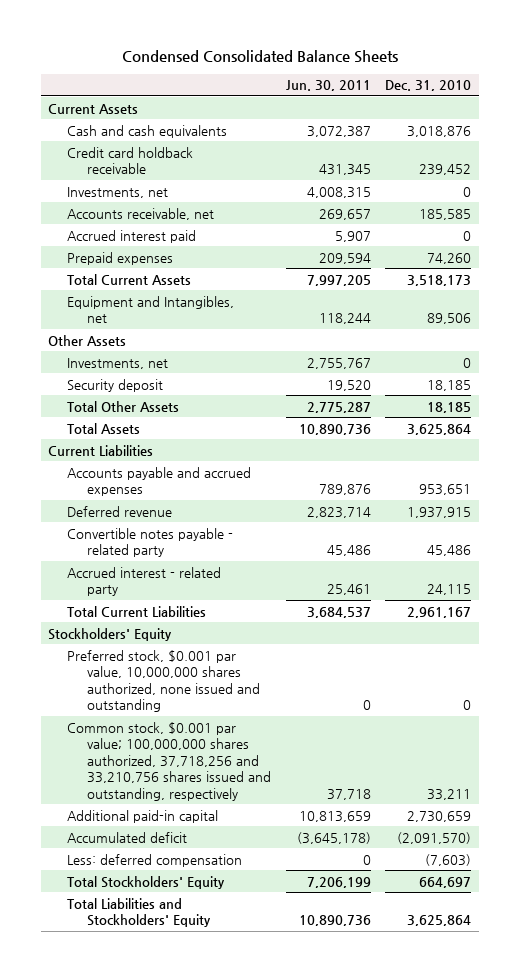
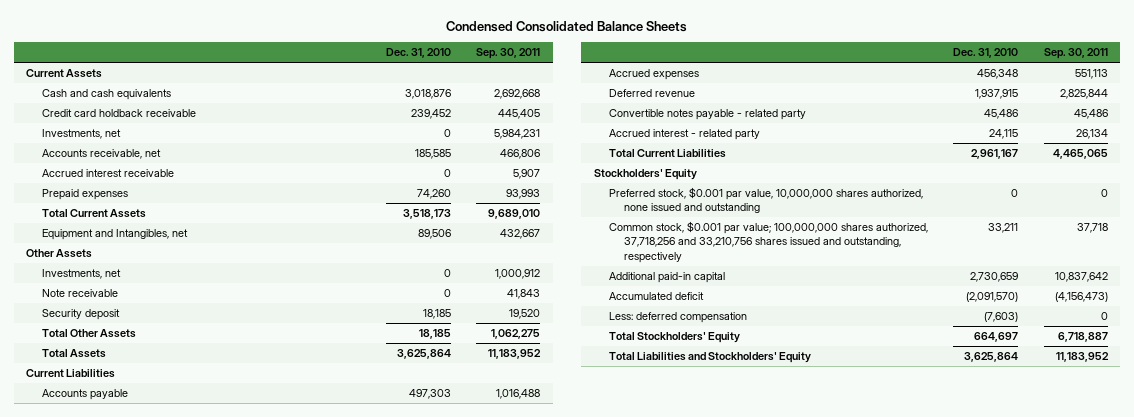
[285,80,371,92] Jun. 30, 2011 -> none
none -> [476,48,541,60] Sep. 30, 2011
[67,229,197,243] Accrued interest paid -> [41,169,174,178] Accrued interest receivable
none -> [41,289,118,298] Note receivable
[67,466,252,497] Accounts payable and accrued expenses -> none
none -> [41,389,128,401] Accounts payable
none -> [608,69,699,81] Accrued expenses

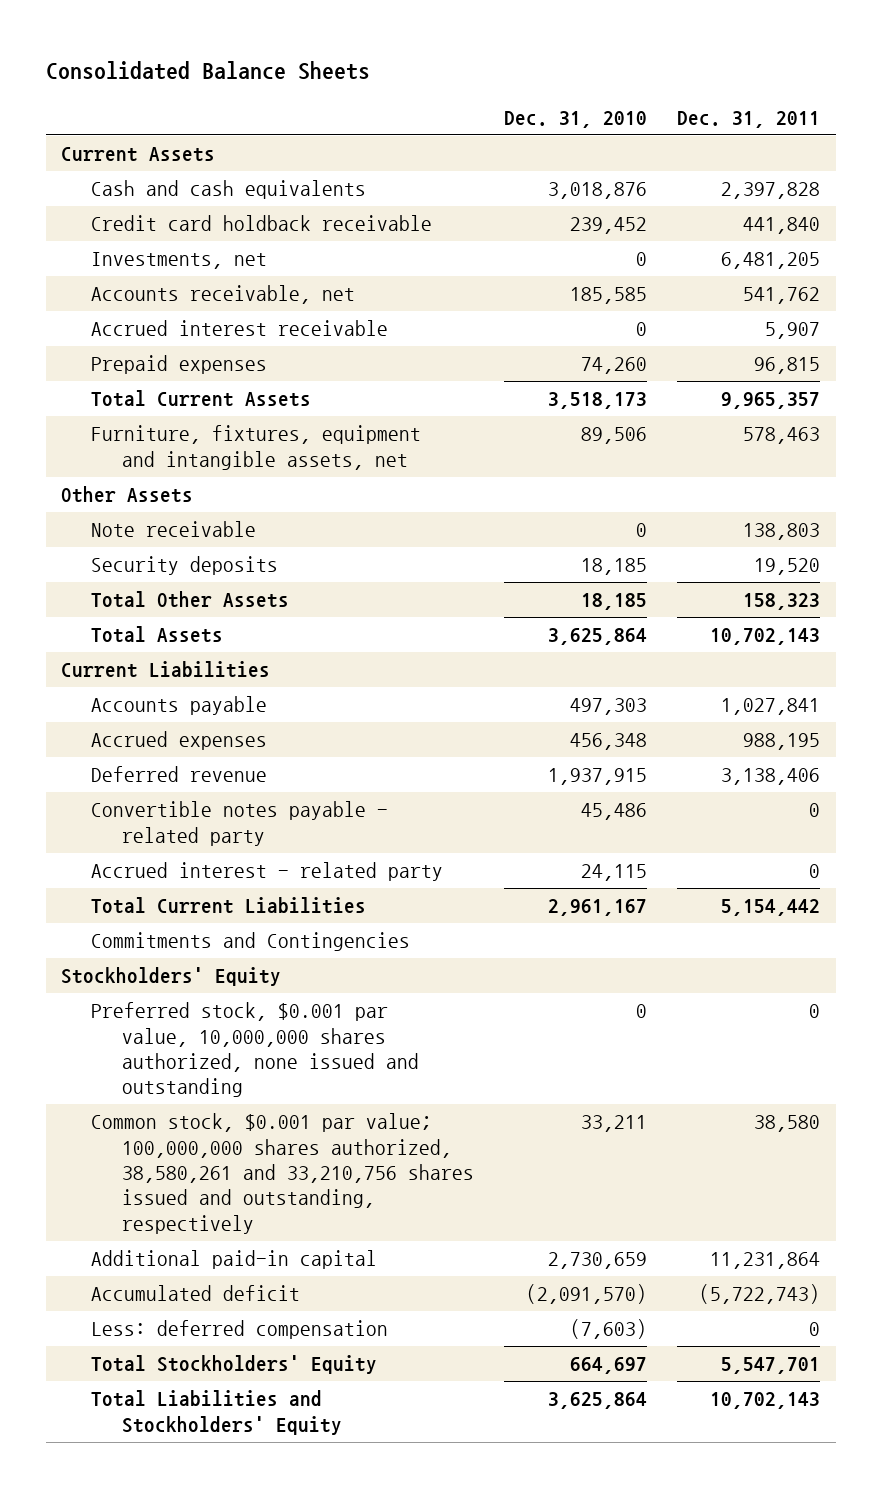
[445,21,687,33] Condensed Consolidated Balance Sheets -> [45,61,370,81] Consolidated Balance Sheets
[476,48,541,60] Sep. 30, 2011 -> none
none -> [677,110,821,128] Dec. 31, 2011
[41,229,188,241] Equipment and Intangibles, net -> [91,425,422,470] Furniture, fixtures, equipment and intangible assets, net
[41,269,121,280] Investments, net -> none
[41,309,120,321] Security deposit -> [91,556,279,576] Security deposits
none -> [91,932,411,952] Commitments and Contingencies
[608,221,928,263] Common stock, $0.001 par value; 100,000,000 shares authorized, 37,718,256 and 33,210,756 shares issued and outstanding, respectively -> [91,1113,475,1234] Common stock, $0.001 par value; 100,000,000 shares authorized, 38,580,261 and 33,210,756 shares issued and outstanding, respectively

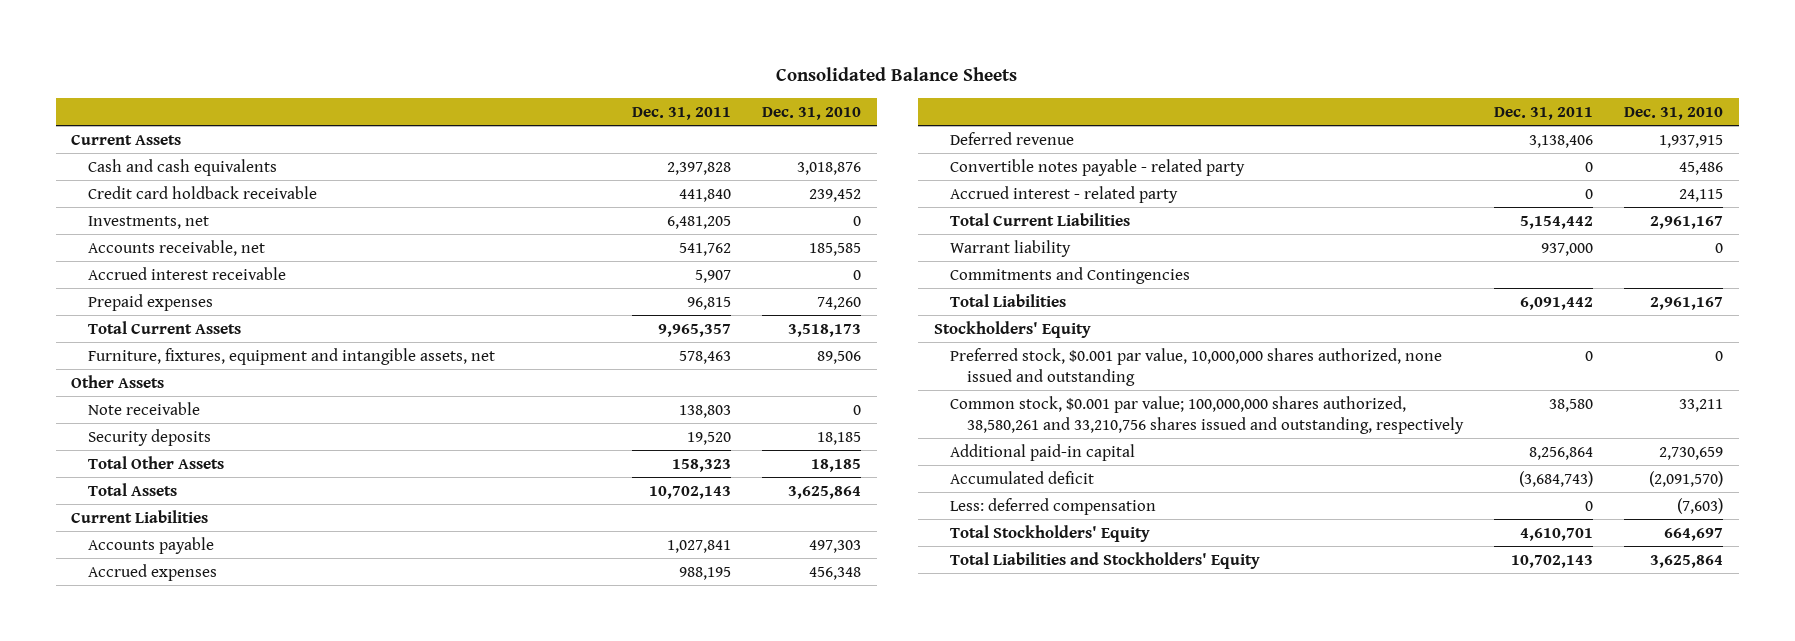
none -> [950,239,1072,257] Warrant liability
none -> [950,293,1067,307] Total Liabilities
[710,1252,821,1270] 11,231,864 -> [1529,446,1594,460] 8,256,864
[699,1284,821,1305] (5,722,743) -> [1519,470,1594,487] (3,684,743)
[721,1357,821,1375] 5,547,701 -> [1520,527,1594,541] 4,610,701

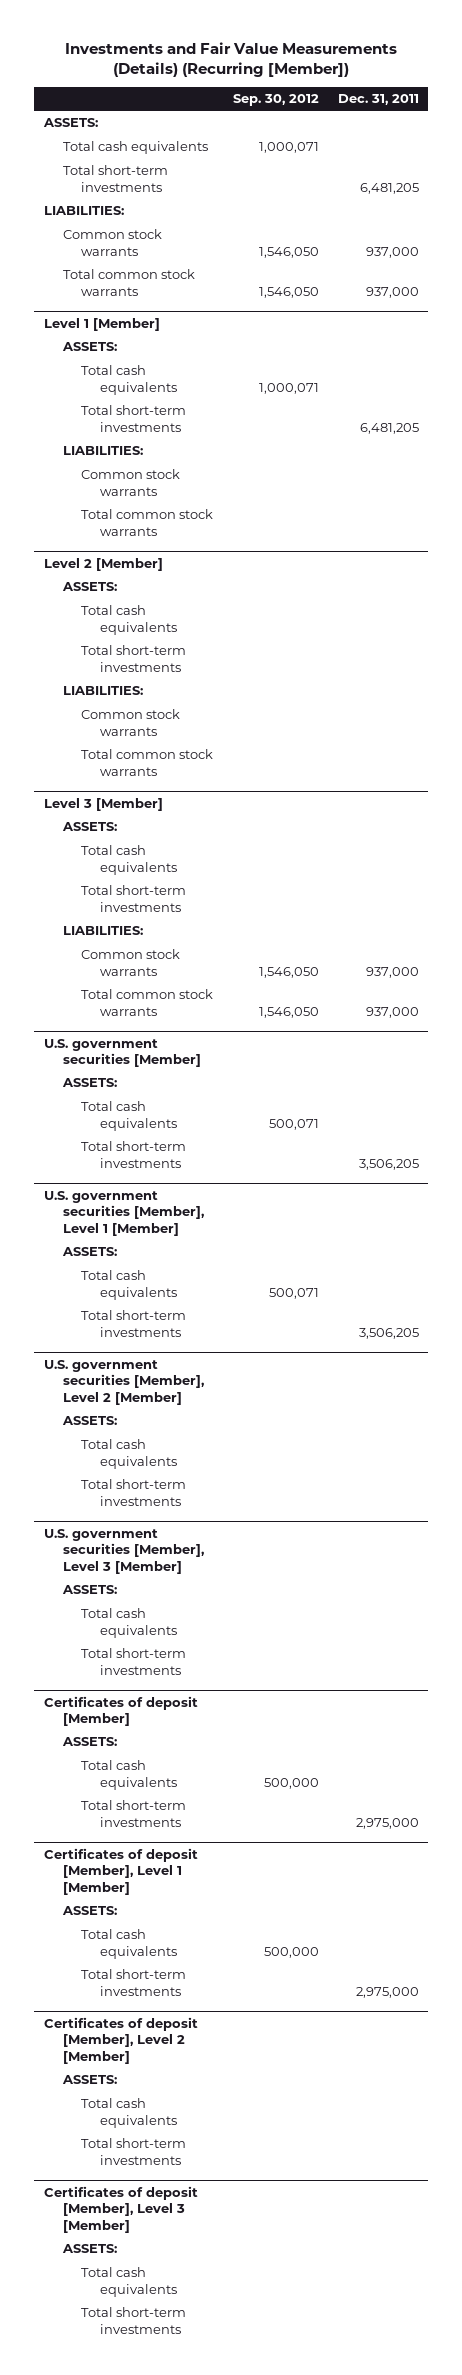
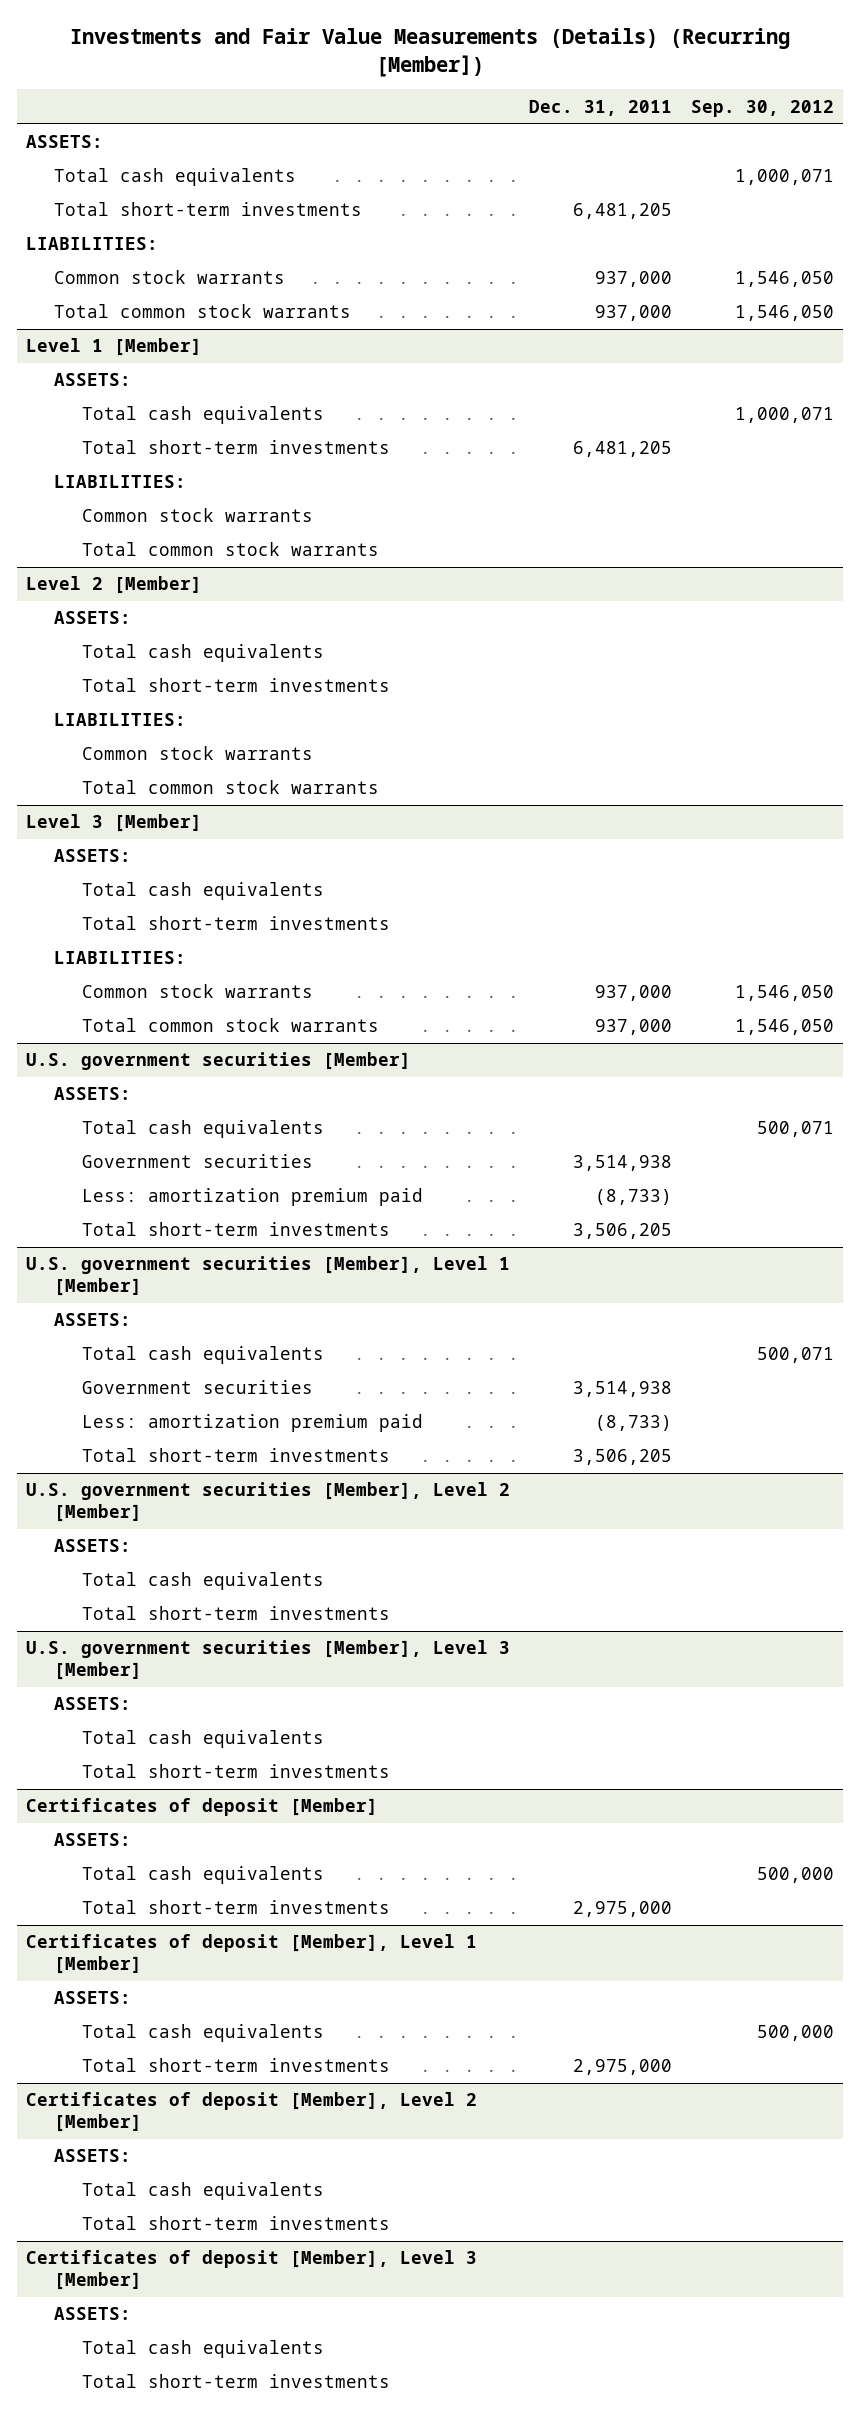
none -> [82,1154,314,1169] Government securities
none -> [82,1188,424,1207] Less: amortization premium paid
none -> [82,1380,314,1395] Government securities
none -> [82,1414,424,1433] Less: amortization premium paid

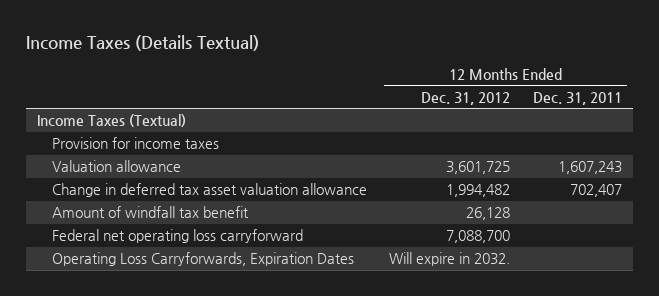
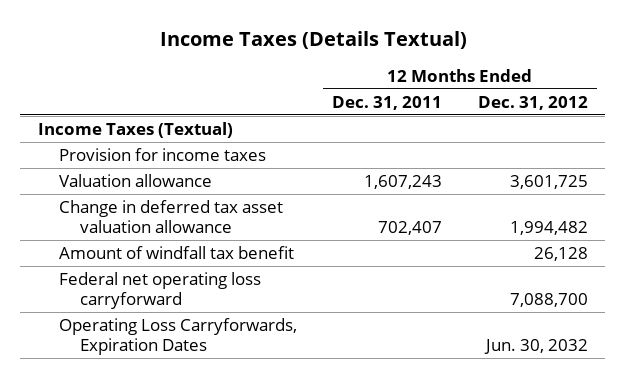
[389,252,511,267] Will expire in 2032. -> [483,339,588,355] Jun. 30, 2032

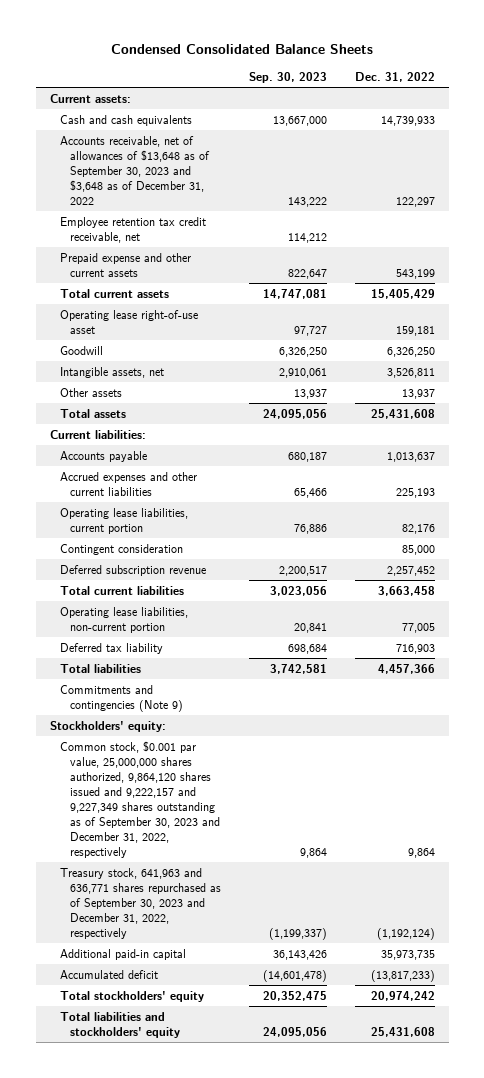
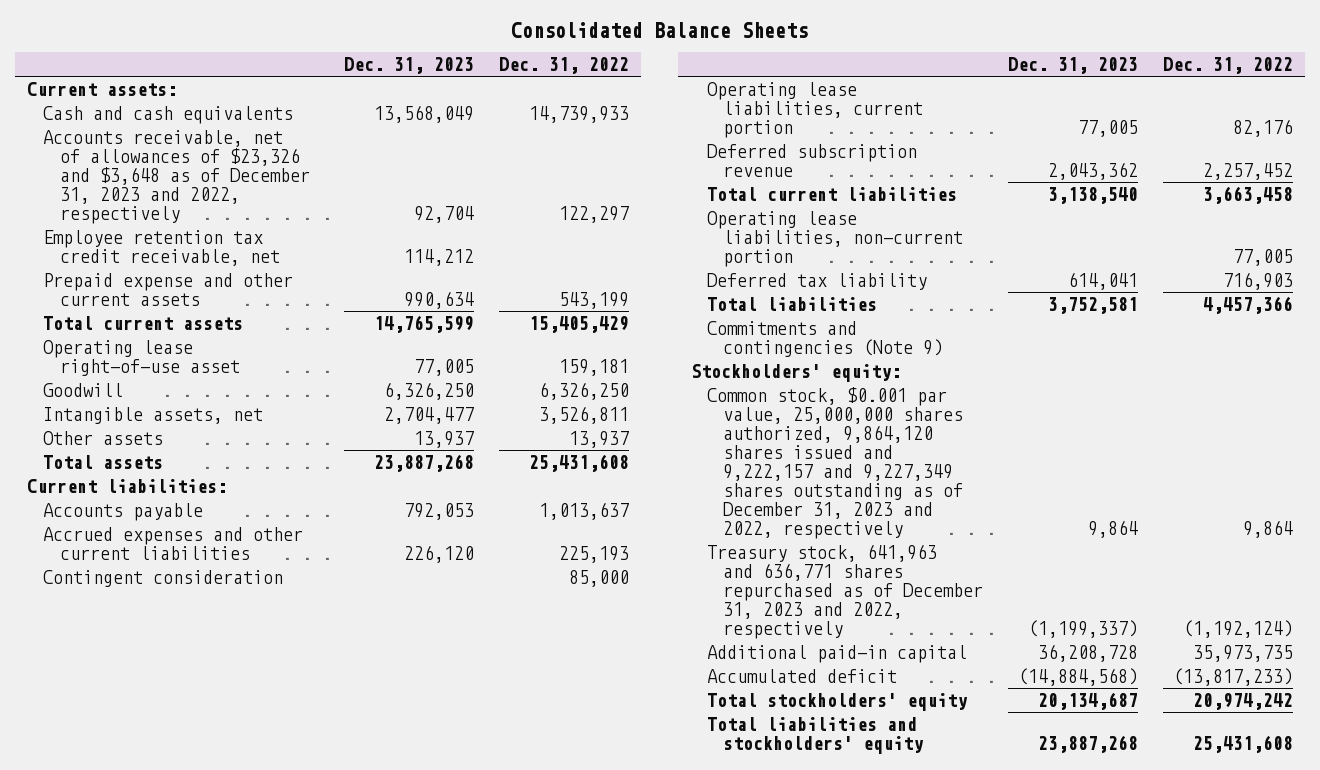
[111,44,374,55] Condensed Consolidated Balance Sheets -> [510,21,808,38] Consolidated Balance Sheets
[248,72,327,84] Sep. 30, 2023 -> none
none -> [344,57,475,75] Dec. 31, 2023
[59,135,210,205] Accounts receivable, net of allowances of $13,648 as of September 30, 2023 and $3,648 as of December 31, 2022 -> [43,129,310,224] Accounts receivable, net of allowances of $23,326 and $3,648 as of December 31, 2023 and 2022, respectively
[59,507,188,534] Operating lease liabilities, current portion -> [706,81,924,138] Operating lease liabilities, current portion
[59,740,220,858] Common stock, $0.001 par value, 25,000,000 shares authorized, 9,864,120 shares issued and 9,222,157 and 9,227,349 shares outstanding as of September 30, 2023 and December 31, 2022, respectively -> [706,386,964,539] Common stock, $0.001 par value, 25,000,000 shares authorized, 9,864,120 shares issued and 9,222,157 and 9,227,349 shares outstanding as of December 31, 2023 and 2022, respectively
[59,867,221,939] Treasury stock, 641,963 and 636,771 shares repurchased as of September 30, 2023 and December 31, 2022, respectively -> [706,543,984,639] Treasury stock, 641,963 and 636,771 shares repurchased as of December 31, 2023 and 2022, respectively

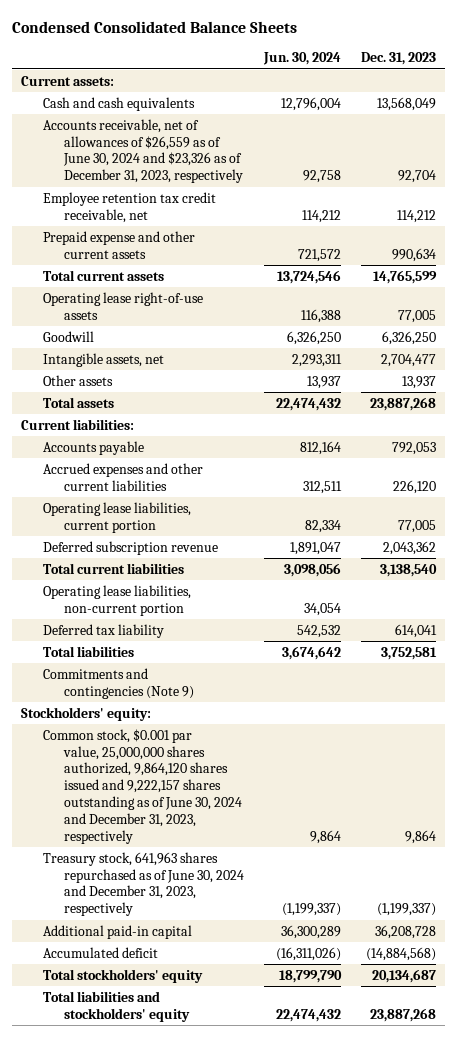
[510,21,808,38] Consolidated Balance Sheets -> [11,20,297,33] Condensed Consolidated Balance Sheets
[498,57,629,75] Dec. 31, 2022 -> none
none -> [262,52,341,66] Jun. 30, 2024
[43,129,310,224] Accounts receivable, net of allowances of $23,326 and $3,648 as of December 31, 2023 and 2022, respectively -> [42,118,244,184] Accounts receivable, net of allowances of $26,559 as of June 30, 2024 and $23,326 as of December 31, 2023, respectively
[43,339,240,376] Operating lease right-of-use asset -> [42,291,203,320] Operating lease right-of-use assets
[43,569,284,587] Contingent consideration -> none
[706,386,964,539] Common stock, $0.001 par value, 25,000,000 shares authorized, 9,864,120 shares issued and 9,222,157 and 9,227,349 shares outstanding as of December 31, 2023 and 2022, respectively -> [42,728,243,844] Common stock, $0.001 par value, 25,000,000 shares authorized, 9,864,120 shares issued and 9,222,157 shares outstanding as of June 30, 2024 and December 31, 2023, respectively
[706,543,984,639] Treasury stock, 641,963 and 636,771 shares repurchased as of December 31, 2023 and 2022, respectively -> [42,851,245,917] Treasury stock, 641,963 shares repurchased as of June 30, 2024 and December 31, 2023, respectively

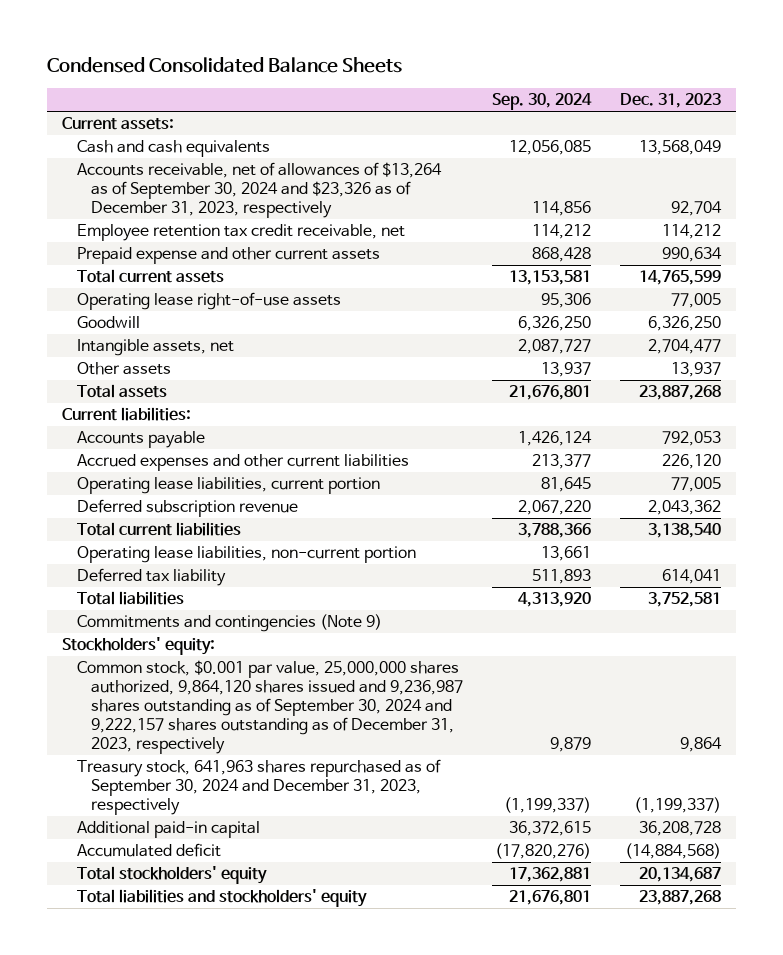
[262,52,341,66] Jun. 30, 2024 -> none
none -> [492,93,593,111] Sep. 30, 2024
[42,118,244,184] Accounts receivable, net of allowances of $26,559 as of June 30, 2024 and $23,326 as of December 31, 2023, respectively -> [76,162,442,219] Accounts receivable, net of allowances of $13,264 as of September 30, 2024 and $23,326 as of December 31, 2023, respectively
[42,728,243,844] Common stock, $0.001 par value, 25,000,000 shares authorized, 9,864,120 shares issued and 9,222,157 shares outstanding as of June 30, 2024 and December 31, 2023, respectively -> [76,660,464,755] Common stock, $0.001 par value, 25,000,000 shares authorized, 9,864,120 shares issued and 9,236,987 shares outstanding as of September 30, 2024 and 9,222,157 shares outstanding as of December 31, 2023, respectively
[42,851,245,917] Treasury stock, 641,963 shares repurchased as of June 30, 2024 and December 31, 2023, respectively -> [76,759,441,816] Treasury stock, 641,963 shares repurchased as of September 30, 2024 and December 31, 2023, respectively

